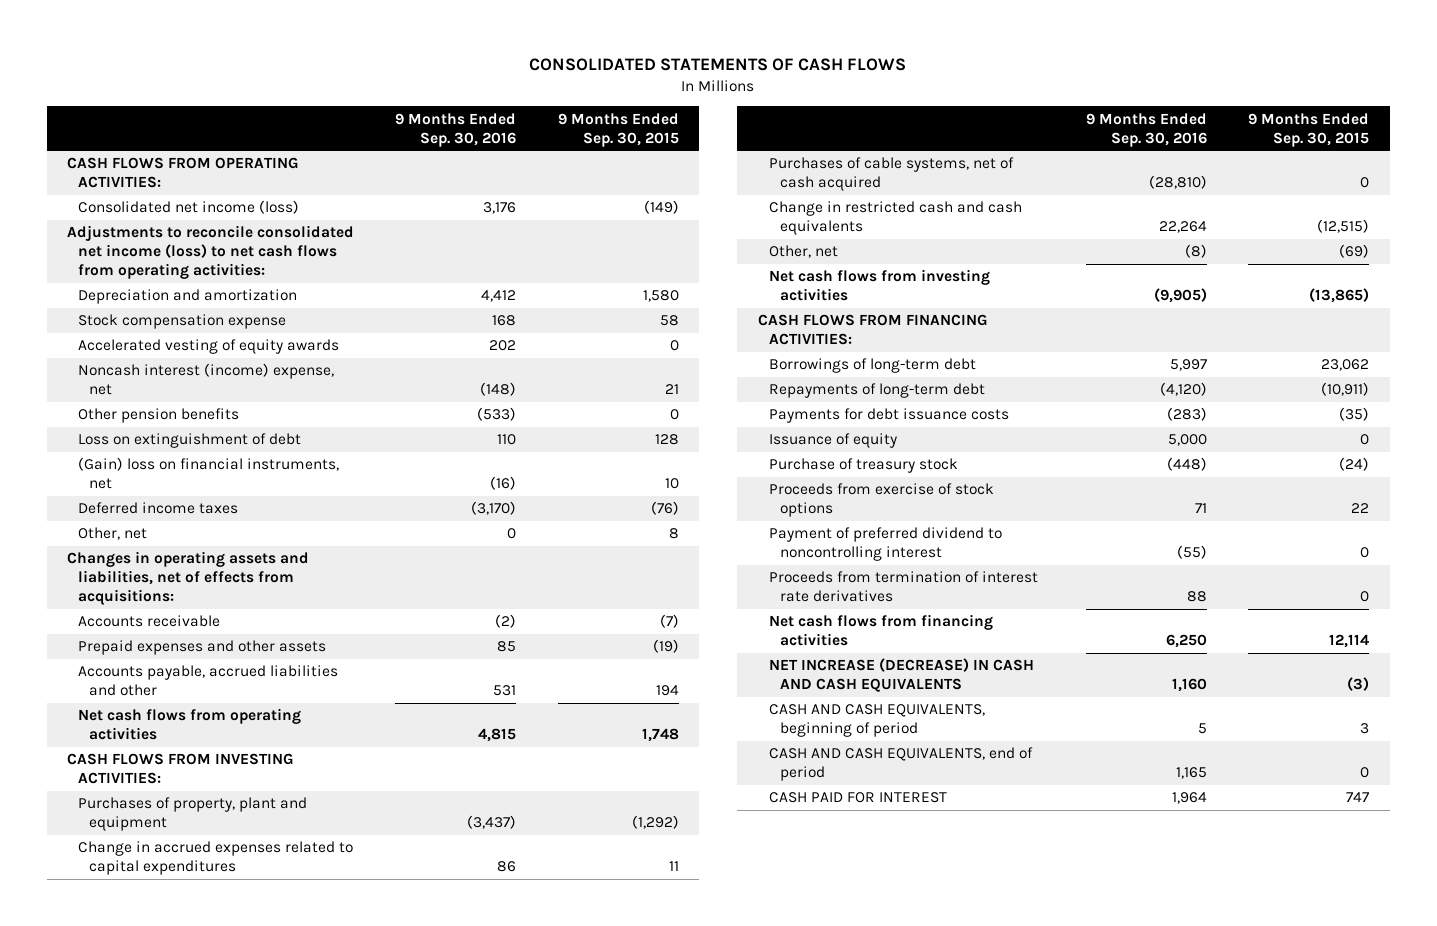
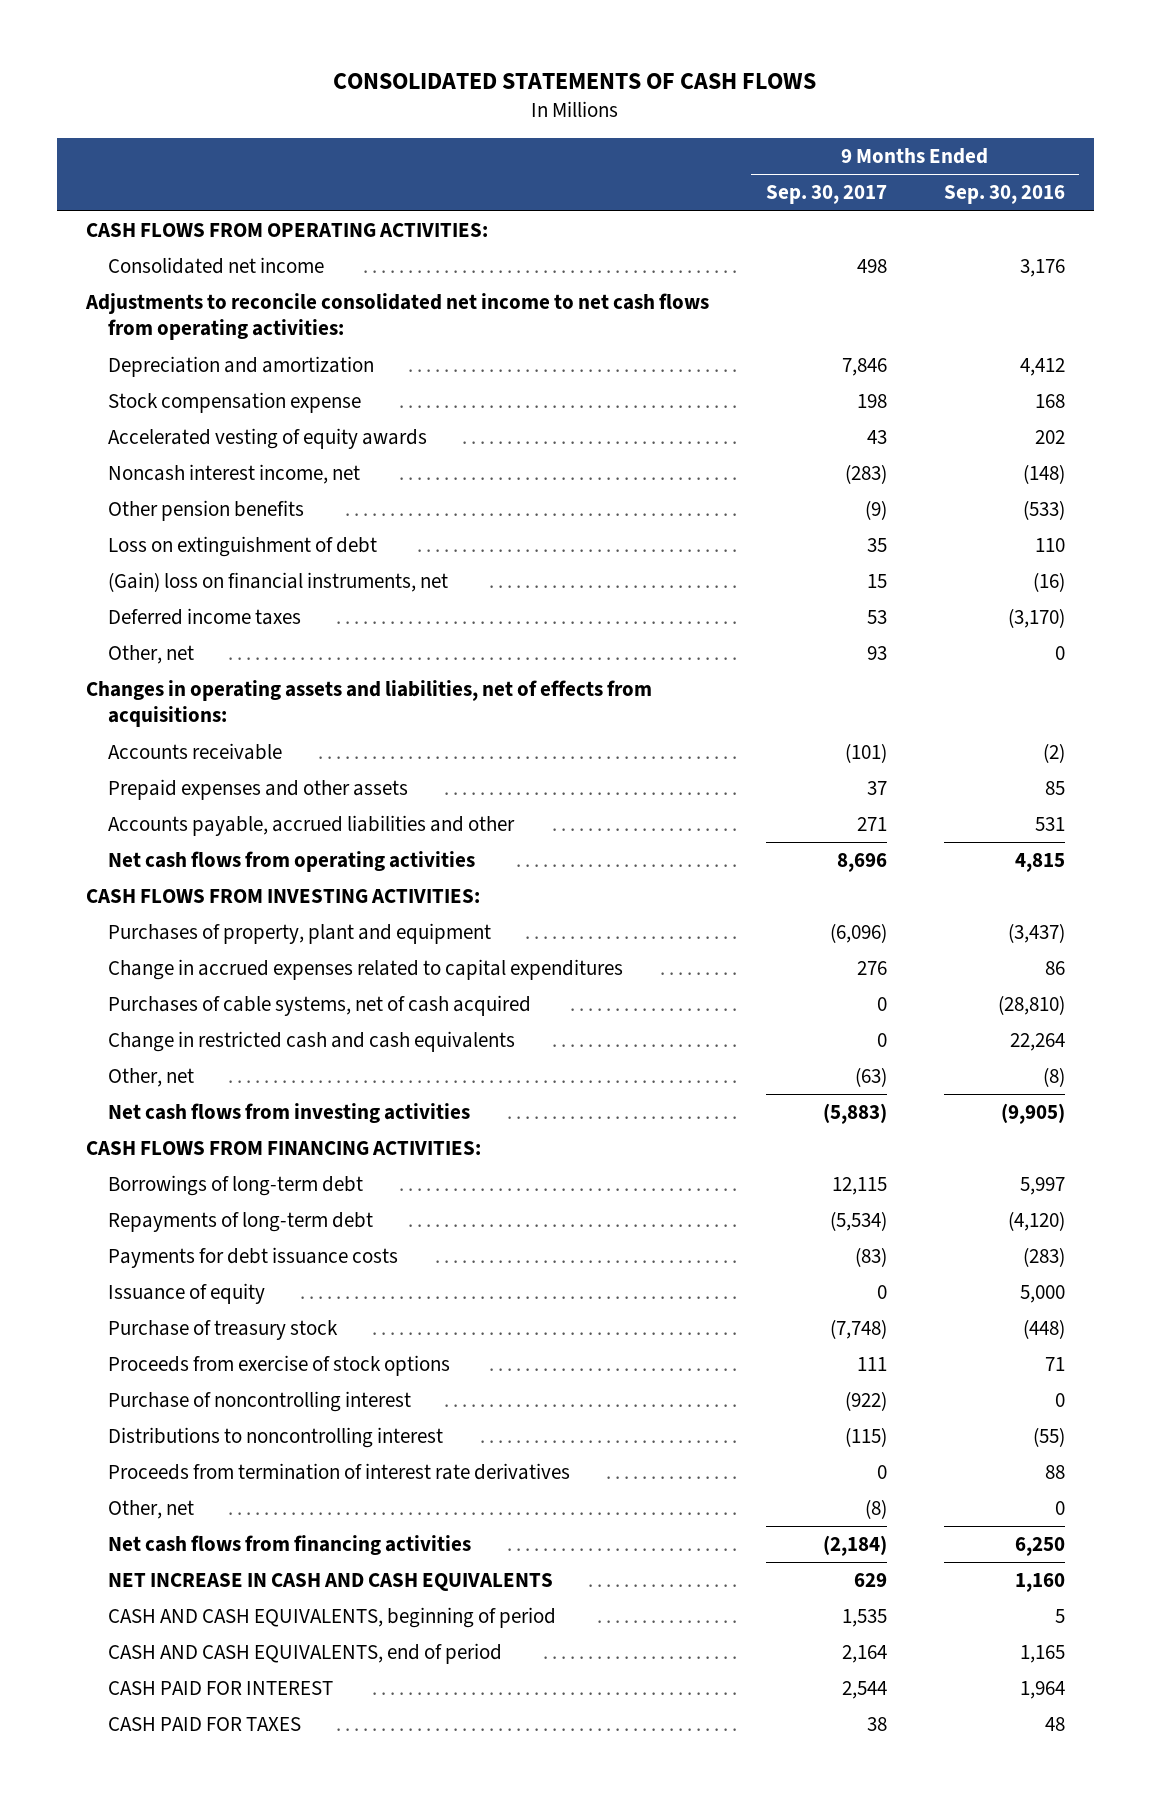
[557,112,679,147] 9 Months Ended Sep. 30, 2015 -> none
none -> [765,185,887,205] Sep. 30, 2017
[78,200,300,215] Consolidated net income (loss) -> [108,257,325,275] Consolidated net income
[67,225,355,280] Adjustments to reconcile consolidated net income (loss) to net cash flows from operating activities: -> [84,293,709,341] Adjustments to reconcile consolidated net income to net cash flows from operating activities:
[78,363,335,396] Noncash interest (income) expense, net -> [108,464,361,485] Noncash interest income, net
none -> [108,1391,412,1413] Purchase of noncontrolling interest
[769,527,1003,562] Payment of preferred dividend to noncontrolling interest -> [108,1427,444,1449] Distributions to noncontrolling interest
none -> [108,1500,195,1520] Other, net
[769,658,1035,693] NET INCREASE (DECREASE) IN CASH AND CASH EQUIVALENTS -> [108,1573,554,1592] NET INCREASE IN CASH AND CASH EQUIVALENTS
none -> [108,1717,302,1732] CASH PAID FOR TAXES

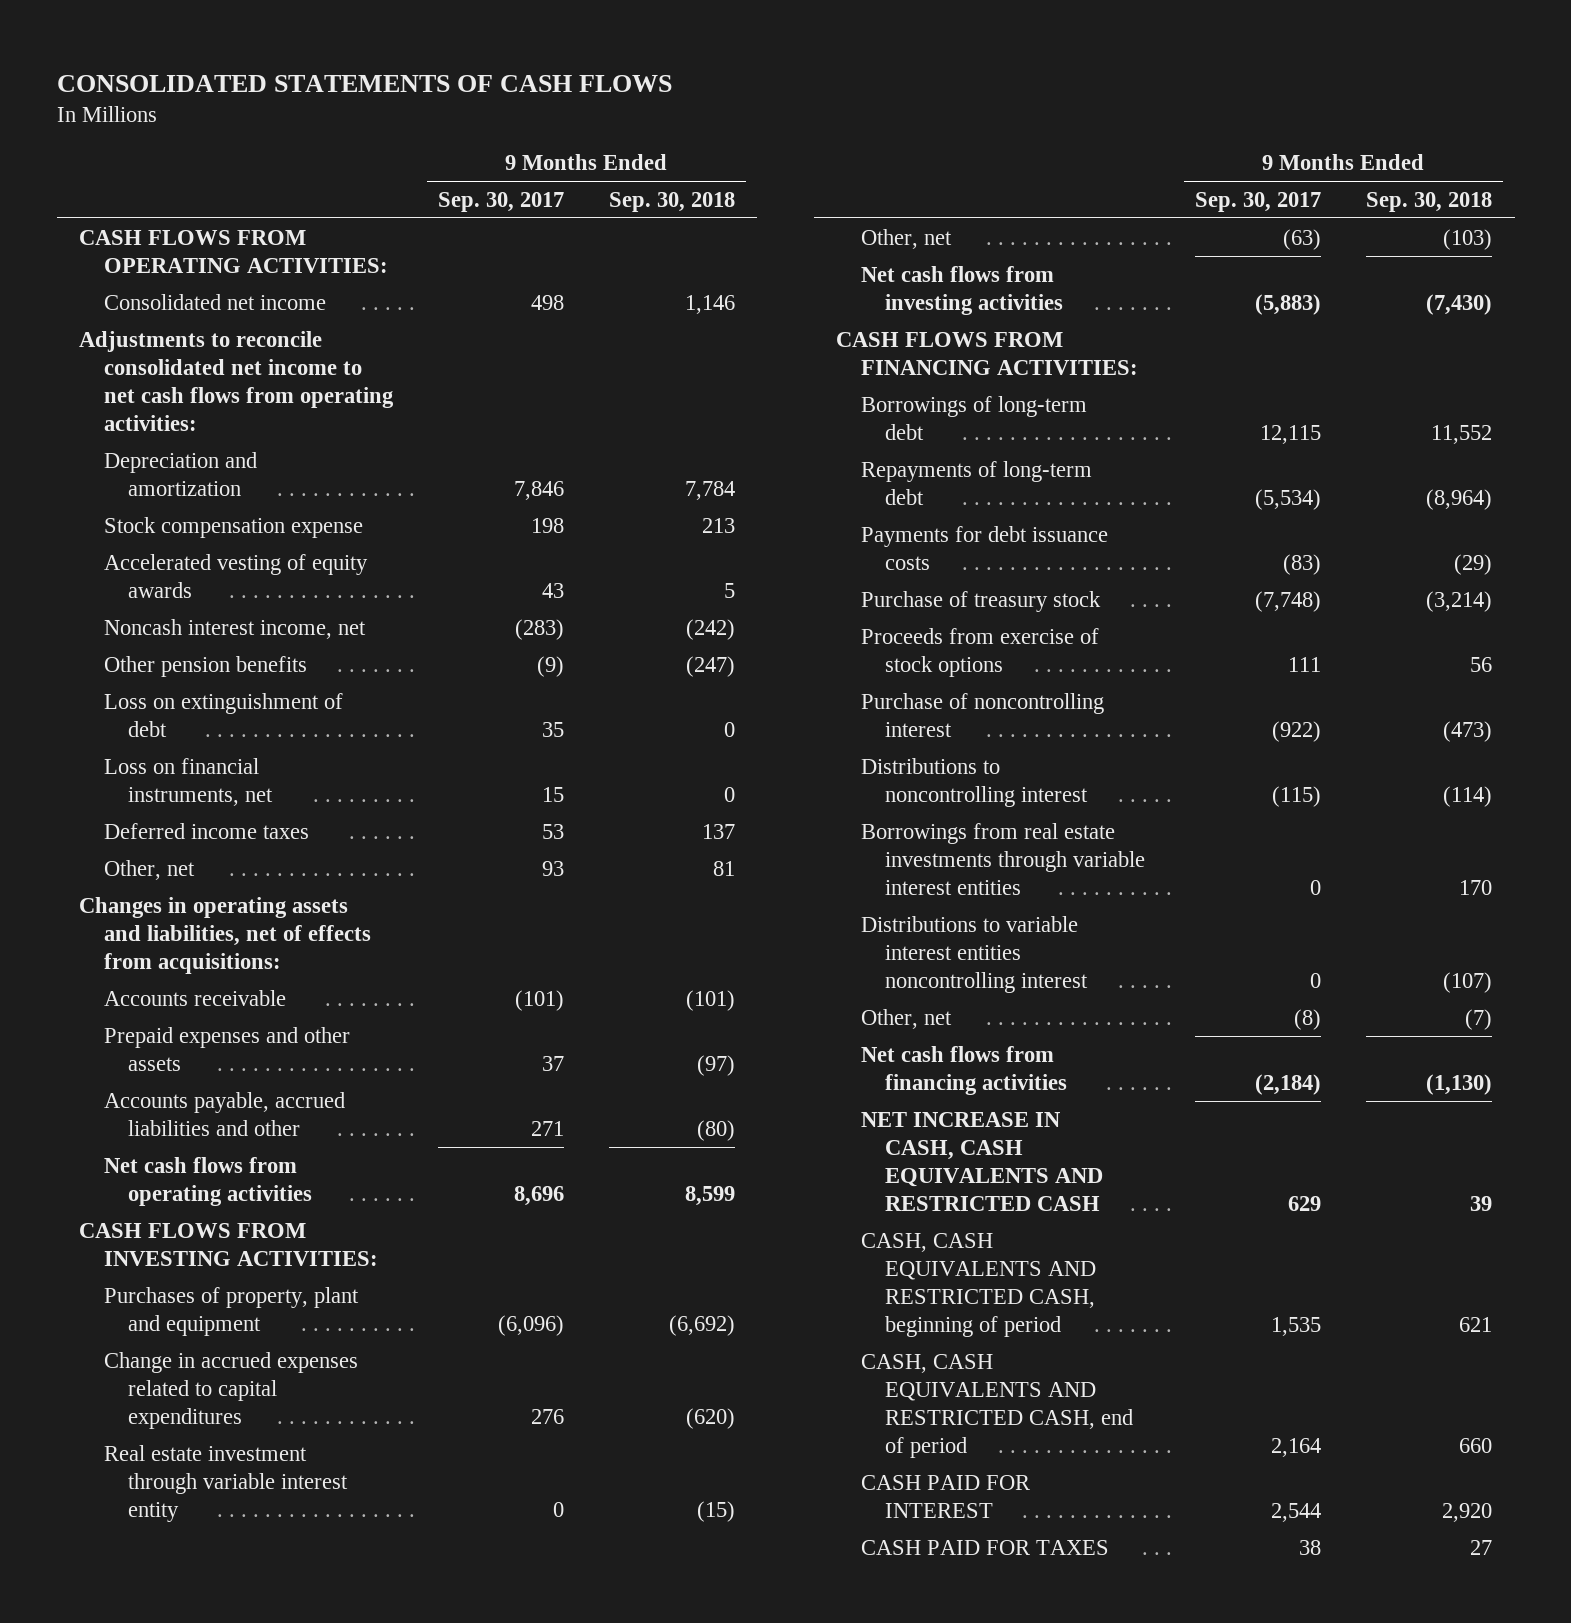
[943,185,1065,205] Sep. 30, 2016 -> none
none -> [608,191,735,212] Sep. 30, 2018
[108,572,449,593] (Gain) loss on financial instruments, net -> [103,757,274,806] Loss on financial instruments, net
[108,995,532,1017] Purchases of cable systems, net of cash acquired -> none
[108,1031,516,1053] Change in restricted cash and cash equivalents -> none
none -> [103,1444,349,1522] Real estate investment through variable interest entity
[108,1283,266,1305] Issuance of equity -> none
[108,1463,571,1481] Proceeds from termination of interest rate derivatives -> none
none -> [860,822,1146,895] Borrowings from real estate investments through variable interest entities
none -> [860,915,1089,993] Distributions to variable interest entities noncontrolling interest
[108,1573,554,1592] NET INCREASE IN CASH AND CASH EQUIVALENTS -> [860,1111,1104,1211] NET INCREASE IN CASH, CASH EQUIVALENTS AND RESTRICTED CASH
[108,1607,557,1629] CASH AND CASH EQUIVALENTS, beginning of period -> [860,1232,1097,1337] CASH, CASH EQUIVALENTS AND RESTRICTED CASH, beginning of period
[108,1643,503,1665] CASH AND CASH EQUIVALENTS, end of period -> [860,1353,1134,1458] CASH, CASH EQUIVALENTS AND RESTRICTED CASH, end of period

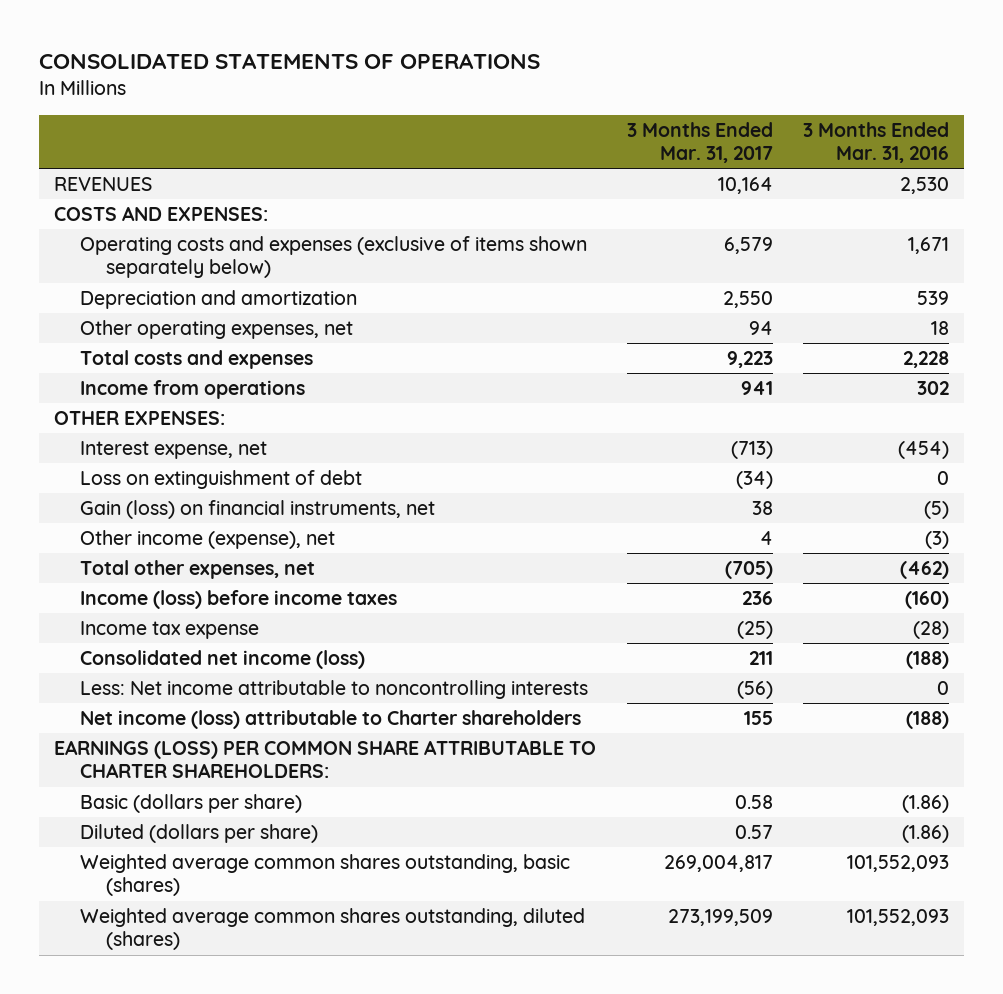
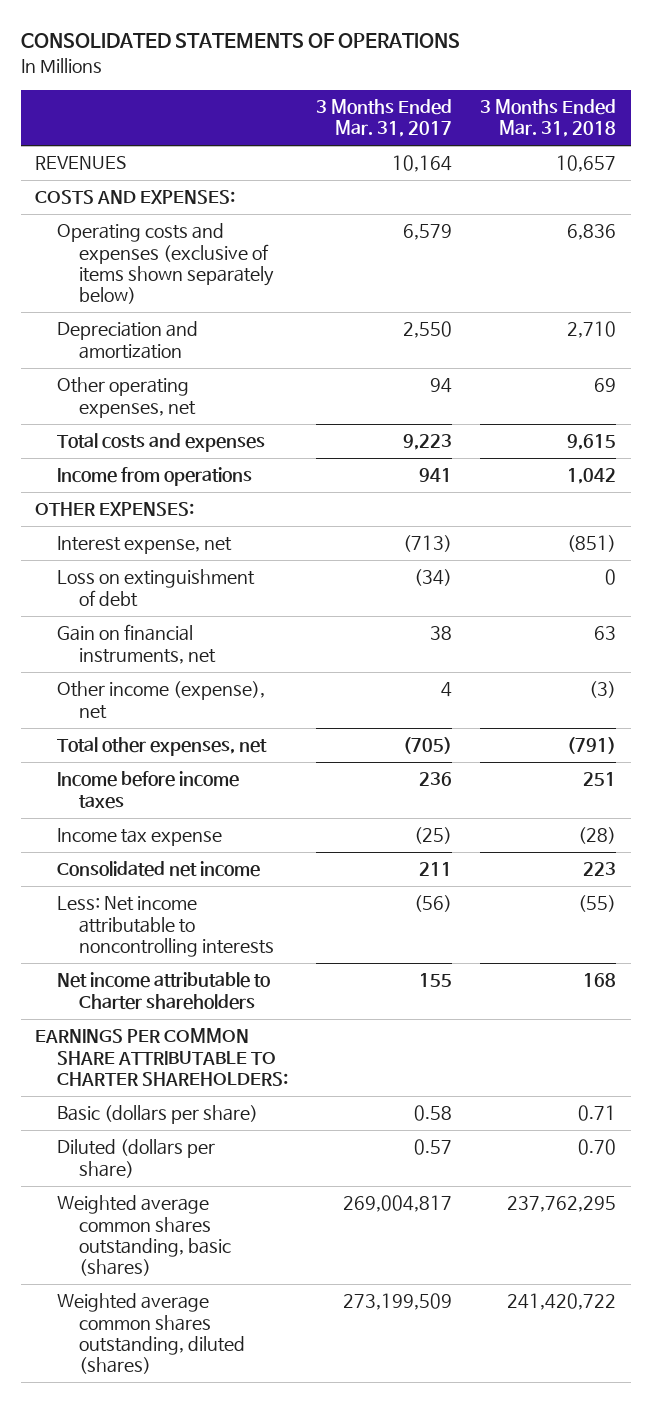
[802,121,949,163] 3 Months Ended Mar. 31, 2016 -> none
none -> [480,99,617,138] 3 Months Ended Mar. 31, 2018
[80,500,436,520] Gain (loss) on financial instruments, net -> [57,624,217,664] Gain on financial instruments, net
[80,590,398,610] Income (loss) before income taxes -> [57,771,240,809] Income before income taxes
[80,650,366,670] Consolidated net income (loss) -> [57,861,261,878] Consolidated net income
[80,710,582,730] Net income (loss) attributable to Charter shareholders -> [57,972,271,1010] Net income attributable to Charter shareholders
[54,740,597,779] EARNINGS (LOSS) PER COMMON SHARE ATTRIBUTABLE TO CHARTER SHAREHOLDERS: -> [34,1028,289,1087] EARNINGS PER COMMON SHARE ATTRIBUTABLE TO CHARTER SHAREHOLDERS:

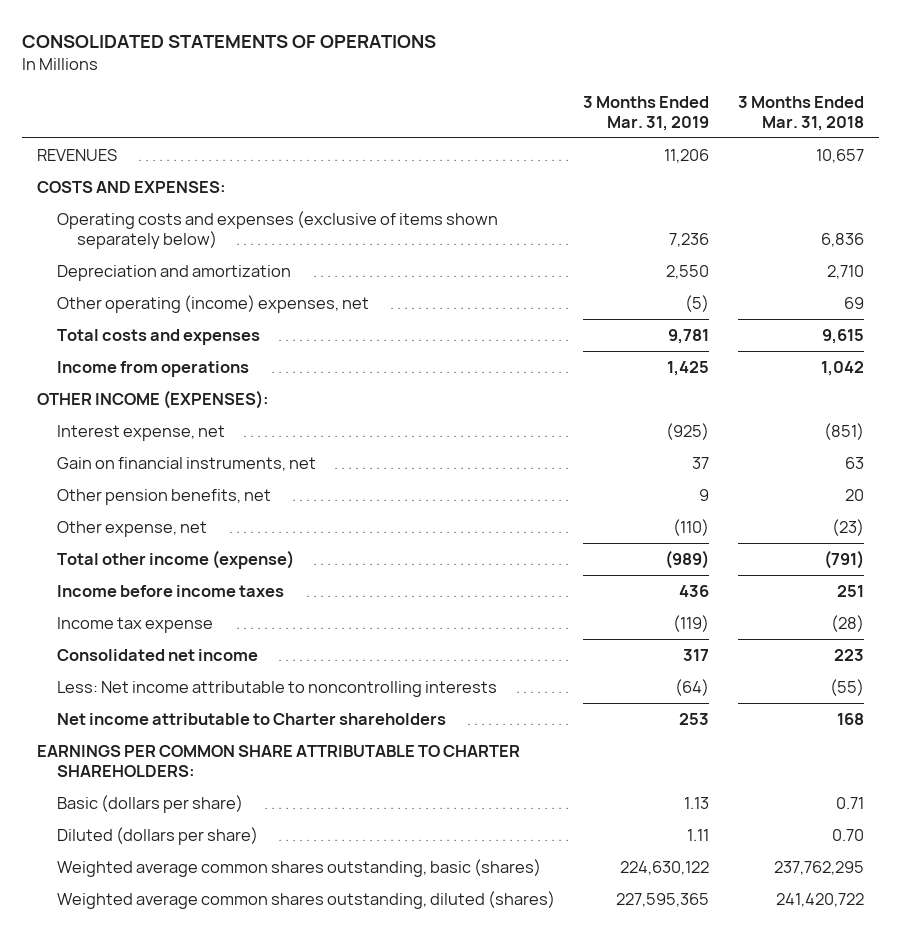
[316,99,453,138] 3 Months Ended Mar. 31, 2017 -> none
none -> [583,95,710,131] 3 Months Ended Mar. 31, 2019
[57,377,197,418] Other operating expenses, net -> [56,294,369,313] Other operating (income) expenses, net
[34,502,194,517] OTHER EXPENSES: -> [36,389,269,409] OTHER INCOME (EXPENSES):
[57,569,256,607] Loss on extinguishment of debt -> none
none -> [56,488,271,505] Other pension benefits, net
[57,681,266,719] Other income (expense), net -> [56,520,207,537] Other expense, net
[589,681,617,699] (3) -> [832,518,865,536] (23)
[57,737,268,757] Total other expenses, net -> [56,549,294,569] Total other income (expense)

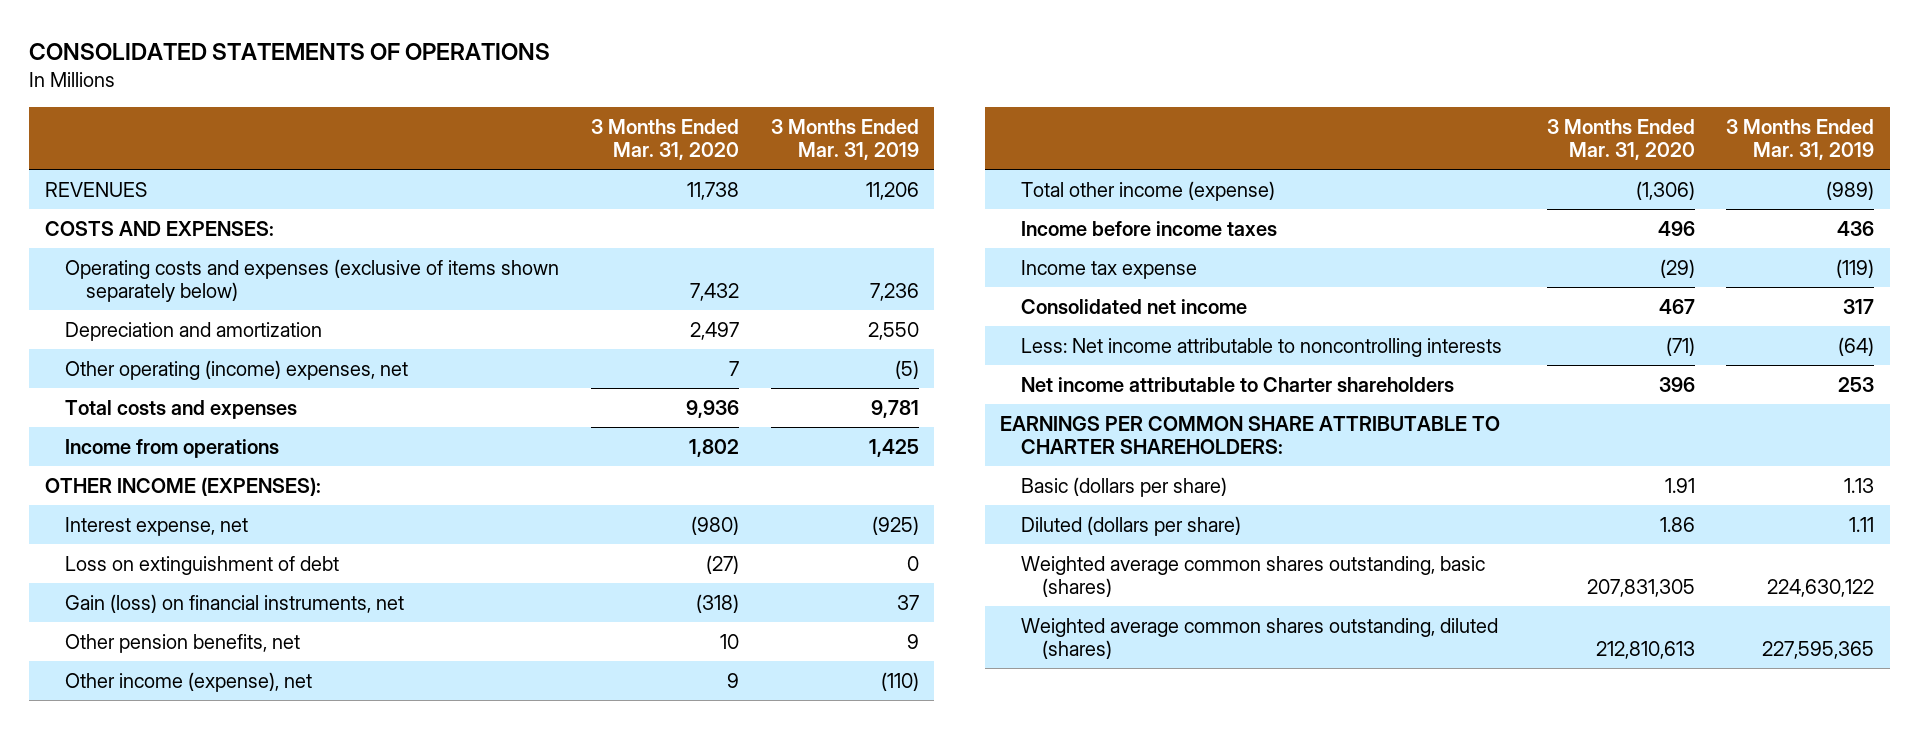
[738,95,865,131] 3 Months Ended Mar. 31, 2018 -> none
none -> [590,118,739,161] 3 Months Ended Mar. 31, 2020
none -> [65,555,340,575] Loss on extinguishment of debt
[56,456,316,471] Gain on financial instruments, net -> [65,593,405,613] Gain (loss) on financial instruments, net
[56,520,207,537] Other expense, net -> [65,671,313,692] Other income (expense), net

